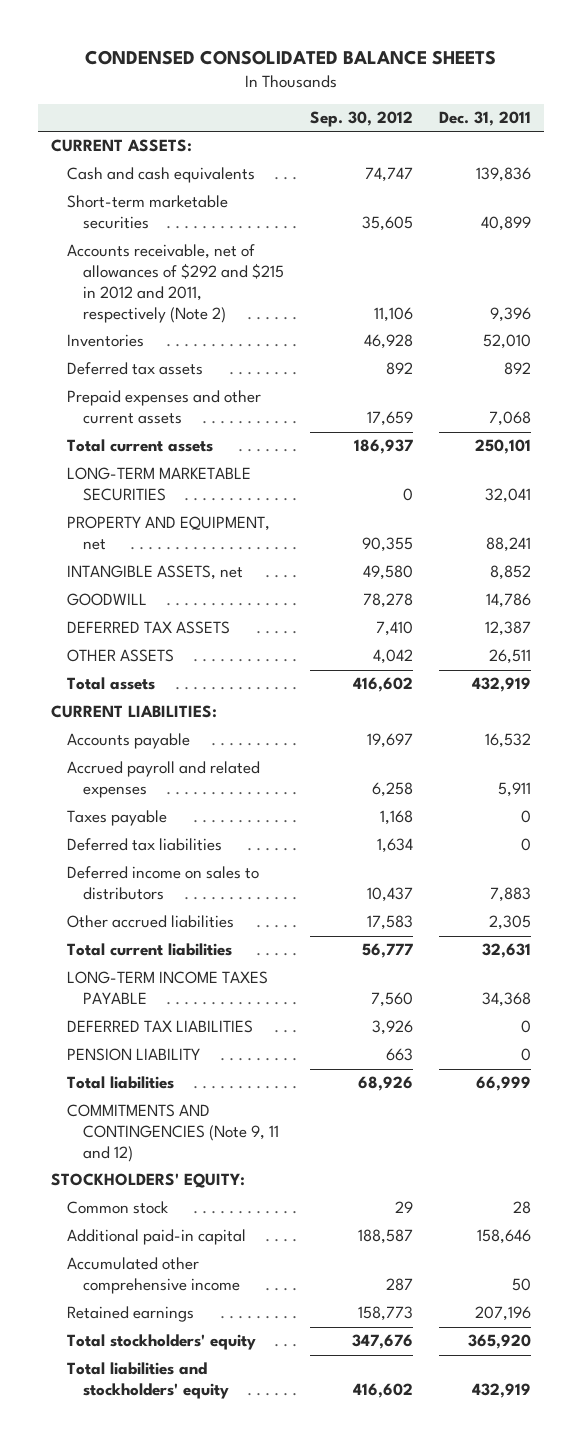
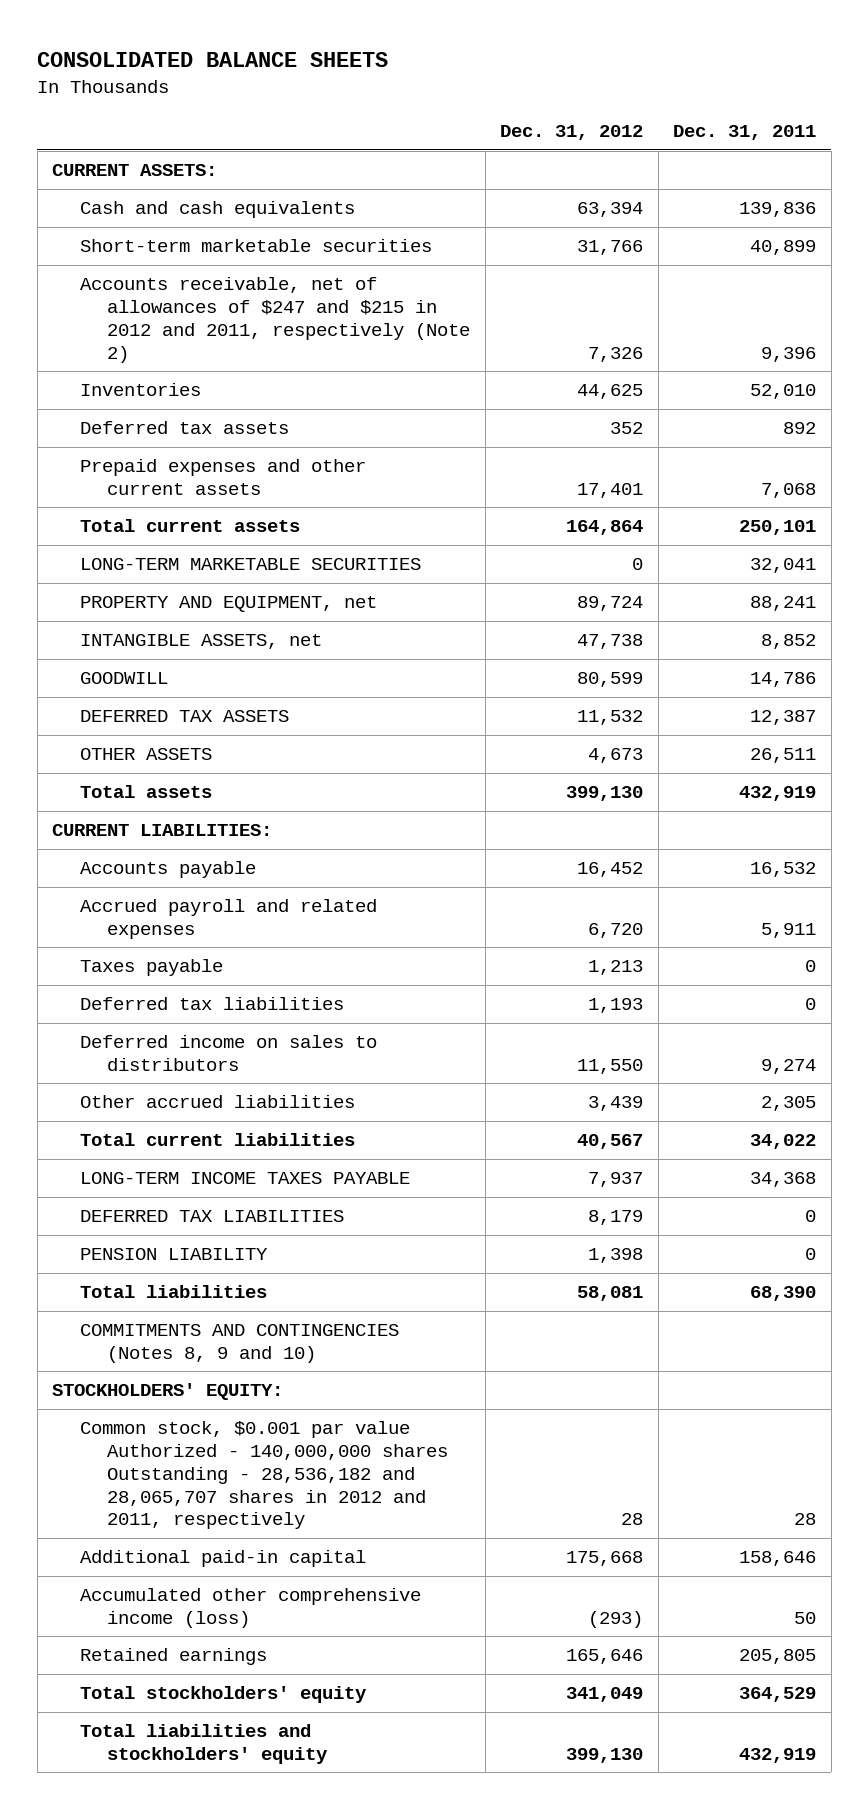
[84,49,496,65] CONDENSED CONSOLIDATED BALANCE SHEETS -> [37,51,389,67] CONSOLIDATED BALANCE SHEETS
[309,111,413,128] Sep. 30, 2012 -> none
none -> [500,125,644,141] Dec. 31, 2012
[66,244,284,324] Accounts receivable, net of allowances of $292 and $215 in 2012 and 2011, respectively (Note 2) -> [79,277,471,363] Accounts receivable, net of allowances of $247 and $215 in 2012 and 2011, respectively (Note 2)
[489,887,531,903] 7,883 -> [761,1058,817,1074] 9,274
[481,943,531,959] 32,631 -> [750,1134,817,1150] 34,022
[475,1076,531,1092] 66,999 -> [750,1286,817,1302] 68,390
[66,1104,279,1163] COMMITMENTS AND CONTINGENCIES (Note 9, 11 and 12) -> [79,1324,399,1363] COMMITMENTS AND CONTINGENCIES (Notes 8, 9 and 10)
[66,1201,168,1215] Common stock -> [79,1421,449,1530] Common stock, $0.001 par value Authorized - 140,000,000 shares Outstanding - 28,536,182 and 28,065,707 shares in 2012 and 2011, respectively
[66,1257,240,1295] Accumulated other comprehensive income -> [79,1588,421,1628] Accumulated other comprehensive income (loss)
[474,1306,531,1322] 207,196 -> [739,1649,817,1665] 205,805
[467,1334,531,1350] 365,920 -> [739,1687,817,1703] 364,529

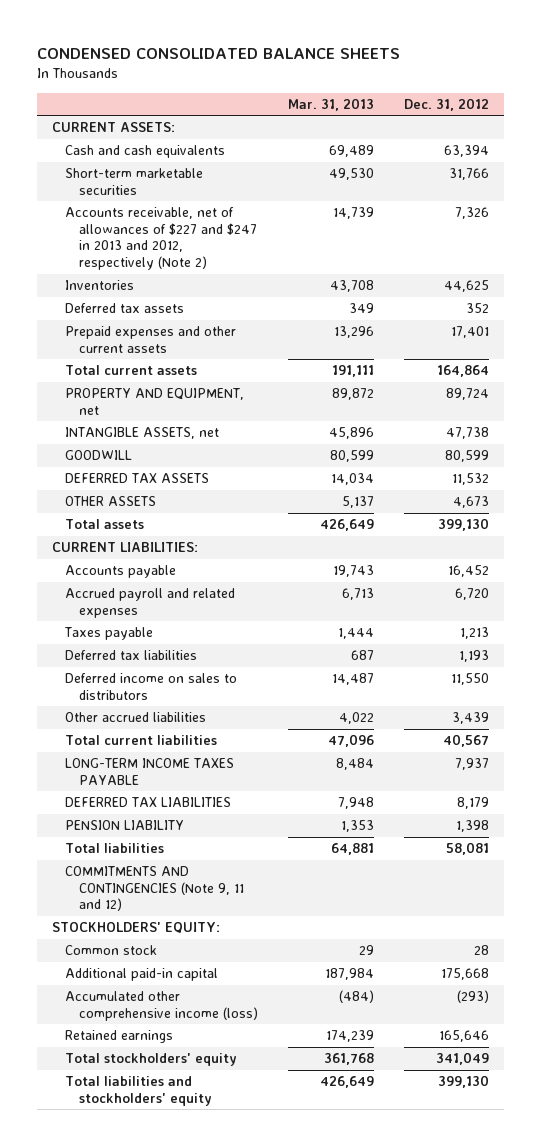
[37,51,389,67] CONSOLIDATED BALANCE SHEETS -> [36,48,400,60] CONDENSED CONSOLIDATED BALANCE SHEETS
[673,125,817,141] Dec. 31, 2011 -> none
none -> [287,97,374,111] Mar. 31, 2013
[79,277,471,363] Accounts receivable, net of allowances of $247 and $215 in 2012 and 2011, respectively (Note 2) -> [65,207,257,271] Accounts receivable, net of allowances of $227 and $247 in 2013 and 2012, respectively (Note 2)
[79,558,421,571] LONG-TERM MARKETABLE SECURITIES -> none
[79,1324,399,1363] COMMITMENTS AND CONTINGENCIES (Notes 8, 9 and 10) -> [65,866,244,912] COMMITMENTS AND CONTINGENCIES (Note 9, 11 and 12)
[79,1421,449,1530] Common stock, $0.001 par value Authorized - 140,000,000 shares Outstanding - 28,536,182 and 28,065,707 shares in 2012 and 2011, respectively -> [65,945,158,956] Common stock

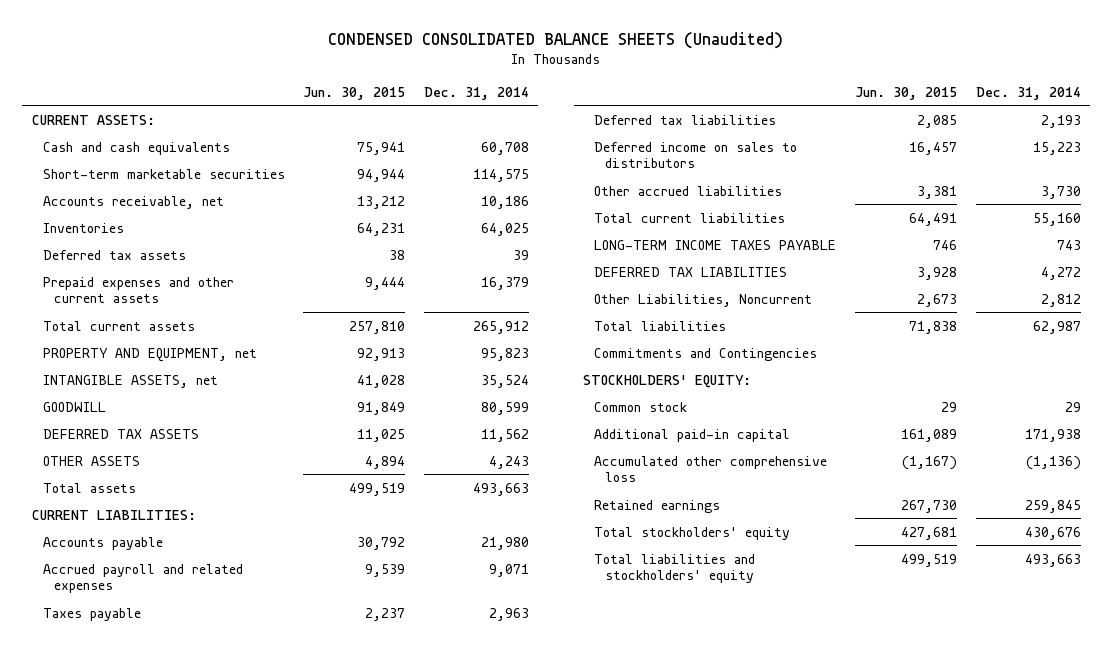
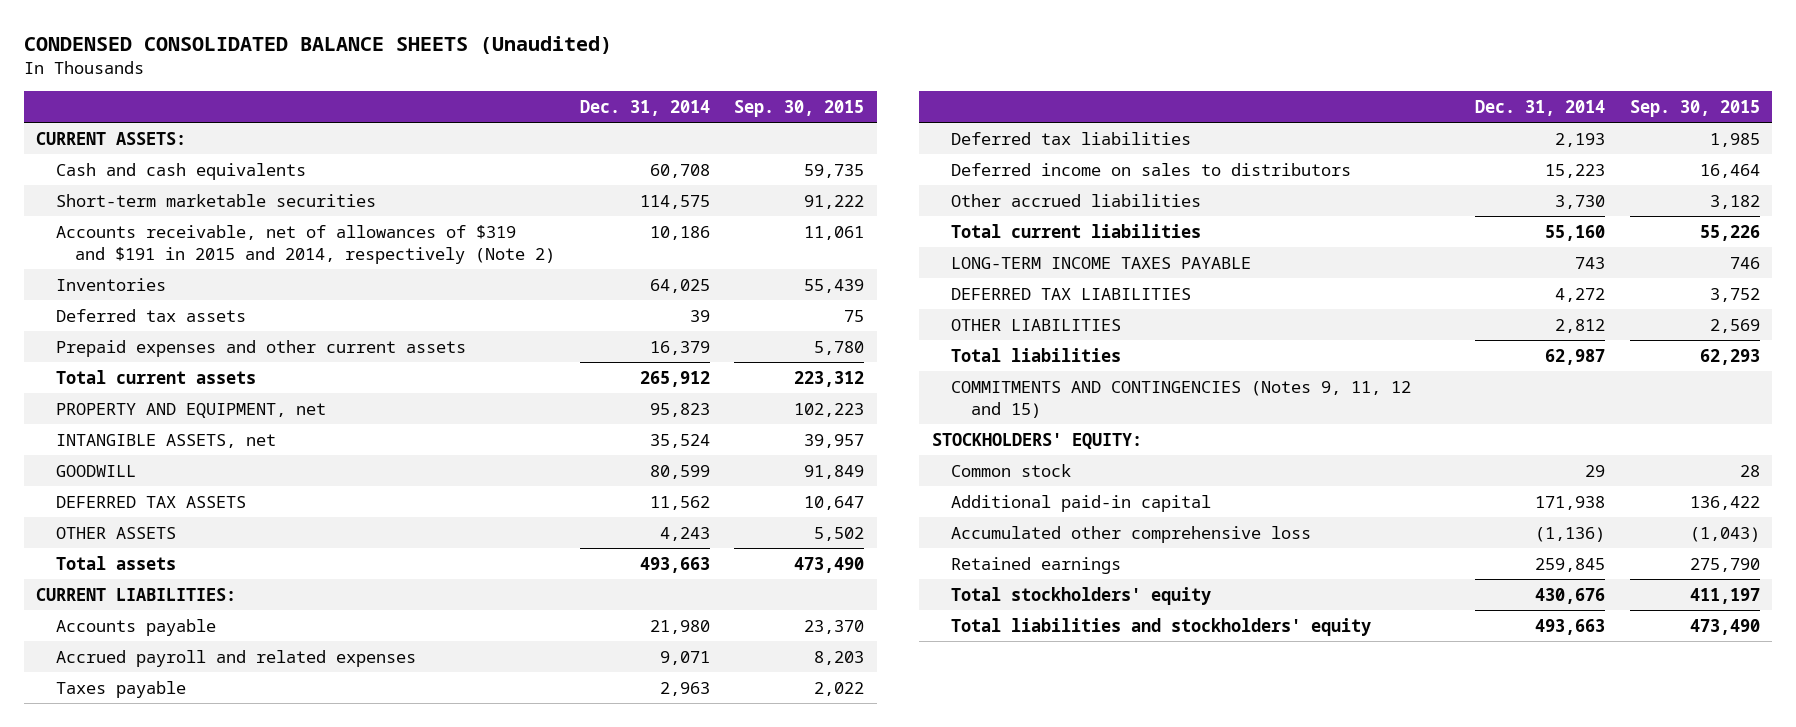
[303,86,406,100] Jun. 30, 2015 -> none
none -> [734,99,865,117] Sep. 30, 2015
[42,195,224,209] Accounts receivable, net -> [55,224,555,264] Accounts receivable, net of allowances of $319 and $191 in 2015 and 2014, respectively (Note 2)
[594,293,813,307] Other Liabilities, Noncurrent -> [951,318,1122,331] OTHER LIABILITIES
[594,347,818,361] Commitments and Contingencies -> [951,380,1412,418] COMMITMENTS AND CONTINGENCIES (Notes 9, 11, 12 and 15)

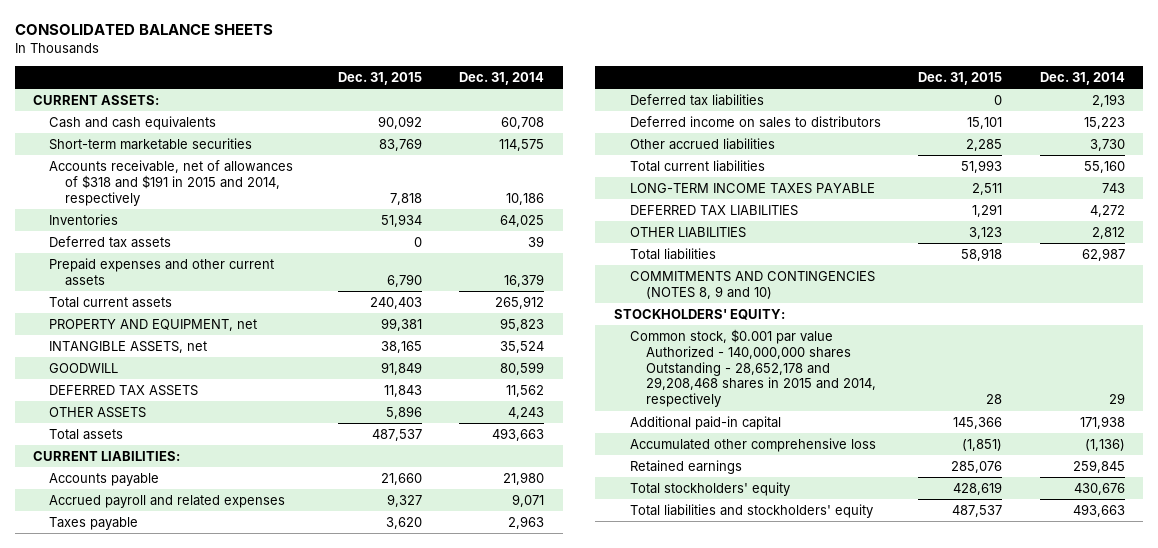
[23,35,612,54] CONDENSED CONSOLIDATED BALANCE SHEETS (Unaudited) -> [14,24,273,36] CONSOLIDATED BALANCE SHEETS
[734,99,865,117] Sep. 30, 2015 -> none
none -> [337,72,422,86] Dec. 31, 2015
[55,224,555,264] Accounts receivable, net of allowances of $319 and $191 in 2015 and 2014, respectively (Note 2) -> [49,160,294,206] Accounts receivable, net of allowances of $318 and $191 in 2015 and 2014, respectively
[951,380,1412,418] COMMITMENTS AND CONTINGENCIES (Notes 9, 11, 12 and 15) -> [630,271,876,299] COMMITMENTS AND CONTINGENCIES (NOTES 8, 9 and 10)
[951,463,1072,477] Common stock -> [630,329,877,408] Common stock, $0.001 par value Authorized - 140,000,000 shares Outstanding - 28,652,178 and 29,208,468 shares in 2015 and 2014, respectively

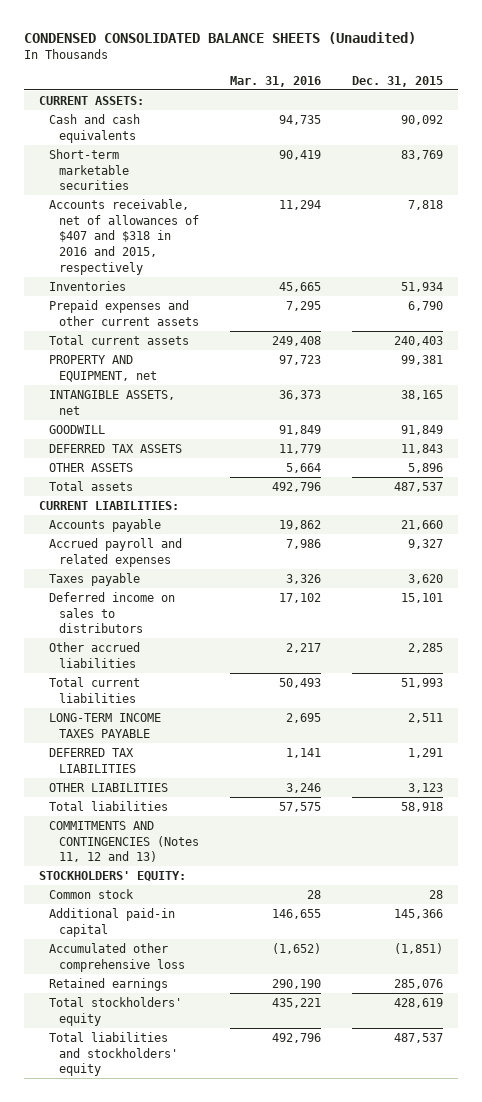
[14,24,273,36] CONSOLIDATED BALANCE SHEETS -> [23,31,416,44] CONDENSED CONSOLIDATED BALANCE SHEETS (Unaudited)
[458,72,544,86] Dec. 31, 2014 -> none
none -> [230,75,322,87] Mar. 31, 2016
[49,160,294,206] Accounts receivable, net of allowances of $318 and $191 in 2015 and 2014, respectively -> [49,198,200,275] Accounts receivable, net of allowances of $407 and $318 in 2016 and 2015, respectively
[49,236,172,249] Deferred tax assets -> none
[630,94,765,107] Deferred tax liabilities -> none
[630,271,876,299] COMMITMENTS AND CONTINGENCIES (NOTES 8, 9 and 10) -> [49,820,200,863] COMMITMENTS AND CONTINGENCIES (Notes 11, 12 and 13)
[630,329,877,408] Common stock, $0.001 par value Authorized - 140,000,000 shares Outstanding - 28,652,178 and 29,208,468 shares in 2015 and 2014, respectively -> [49,888,135,899] Common stock

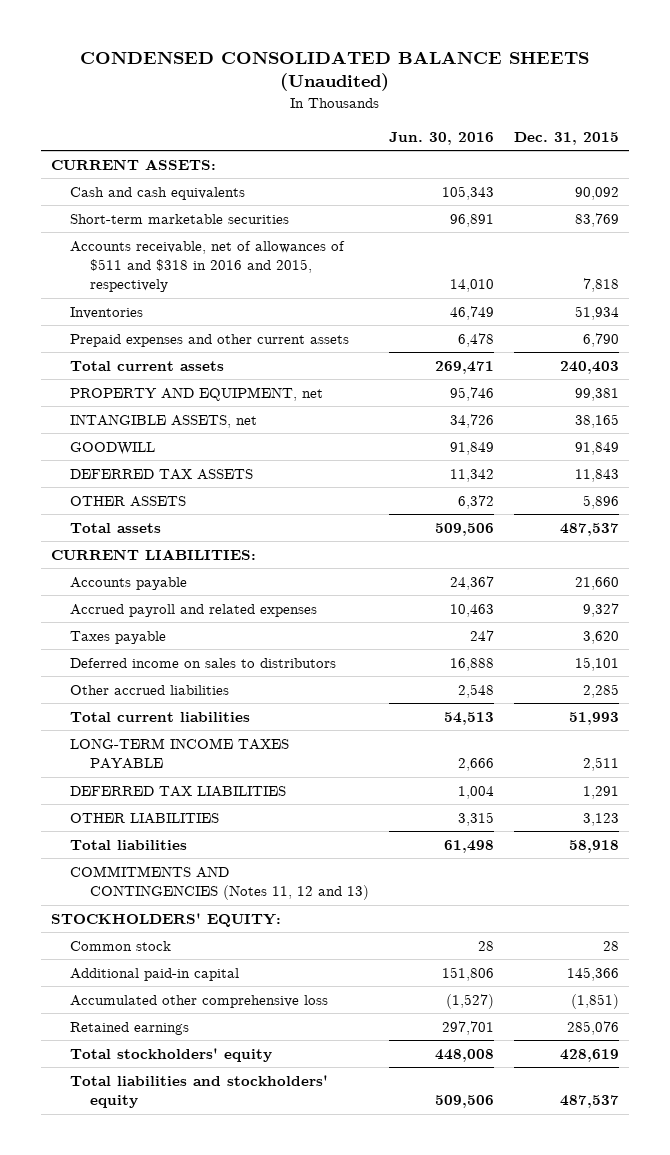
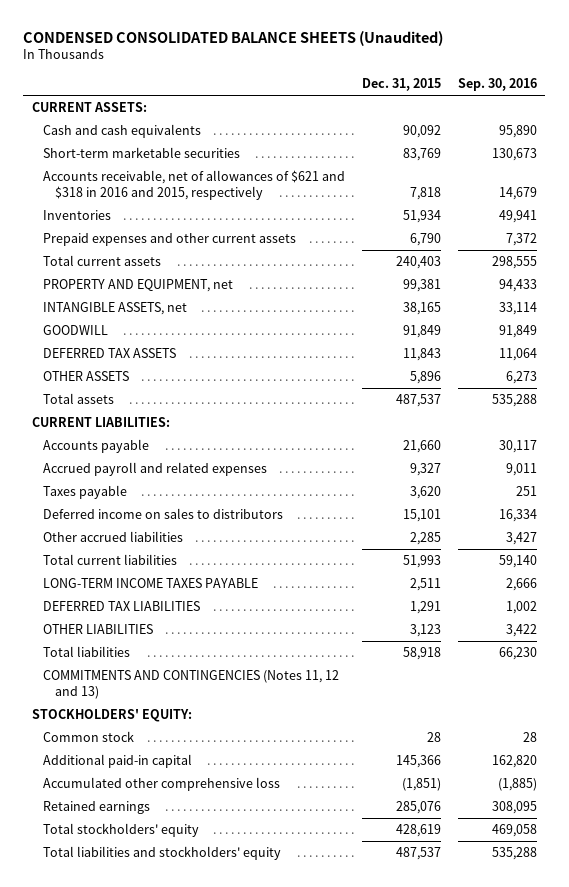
[389,131,495,145] Jun. 30, 2016 -> none
none -> [457,78,537,92] Sep. 30, 2016
[70,240,346,293] Accounts receivable, net of allowances of $511 and $318 in 2016 and 2015, respectively -> [43,170,346,201] Accounts receivable, net of allowances of $621 and $318 in 2016 and 2015, respectively

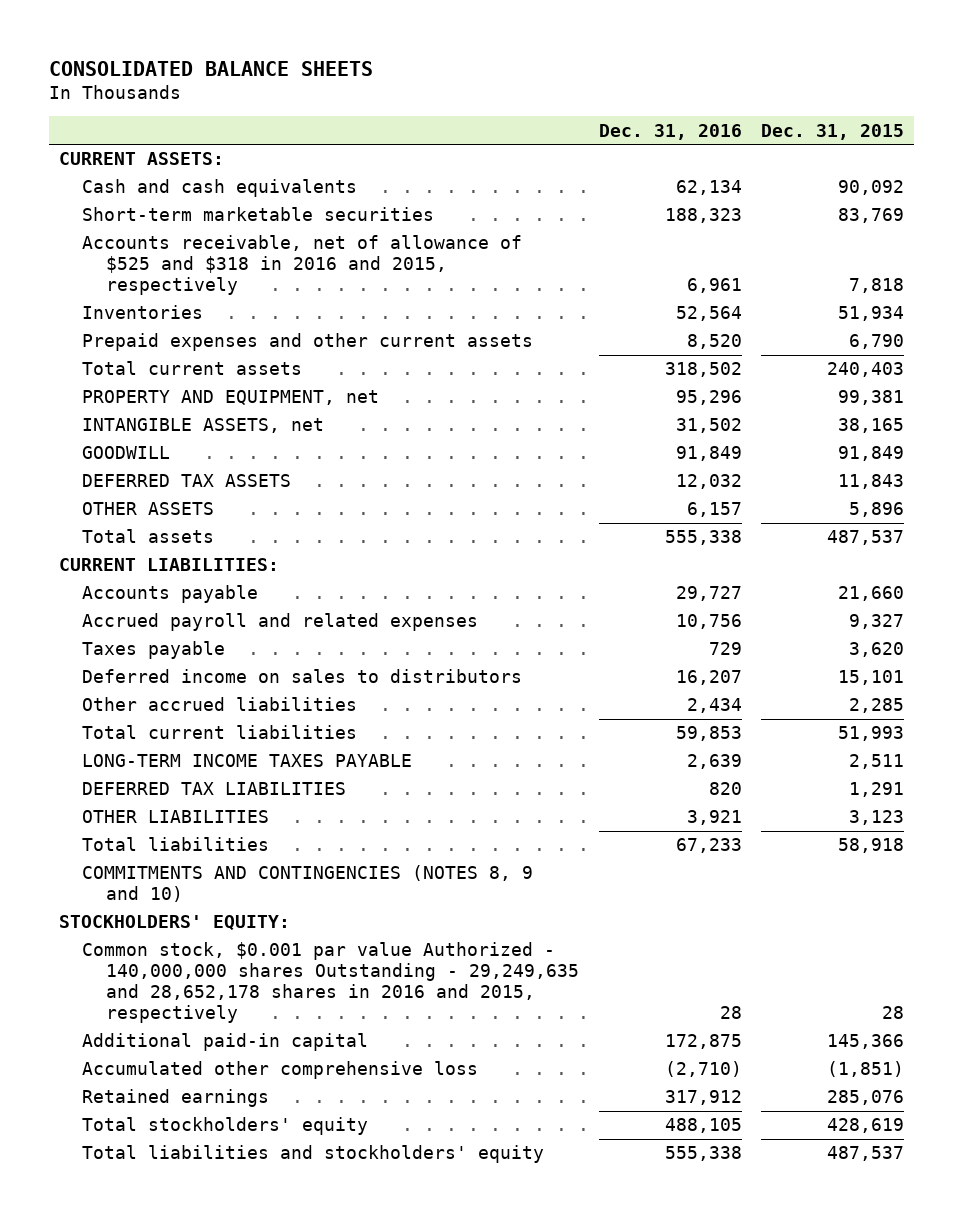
[23,30,444,46] CONDENSED CONSOLIDATED BALANCE SHEETS (Unaudited) -> [48,60,373,76] CONSOLIDATED BALANCE SHEETS
[457,78,537,92] Sep. 30, 2016 -> none
none -> [598,123,742,140] Dec. 31, 2016
[43,170,346,201] Accounts receivable, net of allowances of $621 and $318 in 2016 and 2015, respectively -> [82,235,523,296] Accounts receivable, net of allowance of $525 and $318 in 2016 and 2015, respectively
[43,670,340,700] COMMITMENTS AND CONTINGENCIES (Notes 11, 12 and 13) -> [82,865,534,903] COMMITMENTS AND CONTINGENCIES (NOTES 8, 9 and 10)
[43,731,135,743] Common stock -> [82,942,579,1023] Common stock, $0.001 par value Authorized - 140,000,000 shares Outstanding - 29,249,635 and 28,652,178 shares in 2016 and 2015, respectively

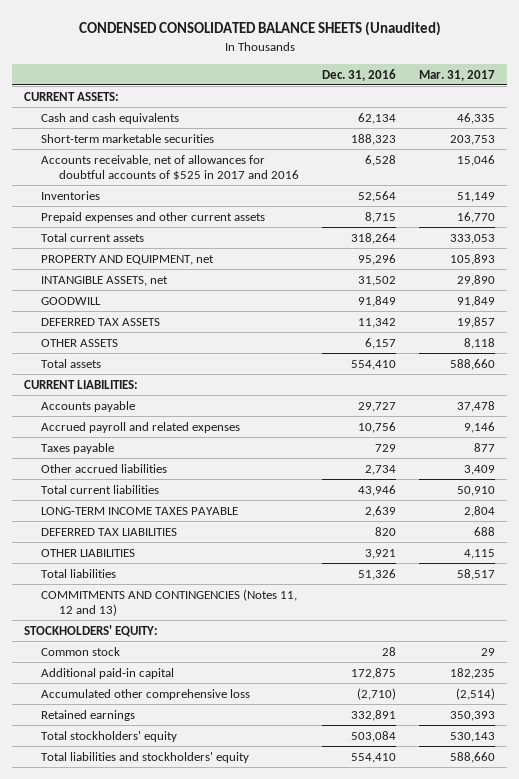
[48,60,373,76] CONSOLIDATED BALANCE SHEETS -> [78,20,441,36] CONDENSED CONSOLIDATED BALANCE SHEETS (Unaudited)
[761,123,905,140] Dec. 31, 2015 -> none
none -> [419,69,496,81] Mar. 31, 2017
[82,235,523,296] Accounts receivable, net of allowance of $525 and $318 in 2016 and 2015, respectively -> [41,154,299,181] Accounts receivable, net of allowances for doubtful accounts of $525 in 2017 and 2016
[686,278,742,294] 6,961 -> [365,154,397,166] 6,528
[686,334,742,350] 8,520 -> [365,211,397,223] 8,715
[664,362,742,378] 318,502 -> [351,232,397,244] 318,264
[675,474,742,490] 12,032 -> [358,317,397,328] 11,342
[664,530,742,546] 555,338 -> [351,359,397,370] 554,410
[82,669,523,684] Deferred income on sales to distributors -> none
[686,698,742,714] 2,434 -> [365,464,397,475] 2,734
[675,726,742,742] 59,853 -> [358,484,397,496] 43,946
[675,838,742,854] 67,233 -> [358,568,397,580] 51,326
[82,865,534,903] COMMITMENTS AND CONTINGENCIES (NOTES 8, 9 and 10) -> [41,588,298,617] COMMITMENTS AND CONTINGENCIES (Notes 11, 12 and 13)
[82,942,579,1023] Common stock, $0.001 par value Authorized - 140,000,000 shares Outstanding - 29,249,635 and 28,652,178 shares in 2016 and 2015, respectively -> [41,646,121,656] Common stock
[664,1090,742,1106] 317,912 -> [351,709,397,721] 332,891
[664,1118,742,1134] 488,105 -> [351,730,397,742] 503,084
[664,1146,742,1162] 555,338 -> [351,752,397,763] 554,410

